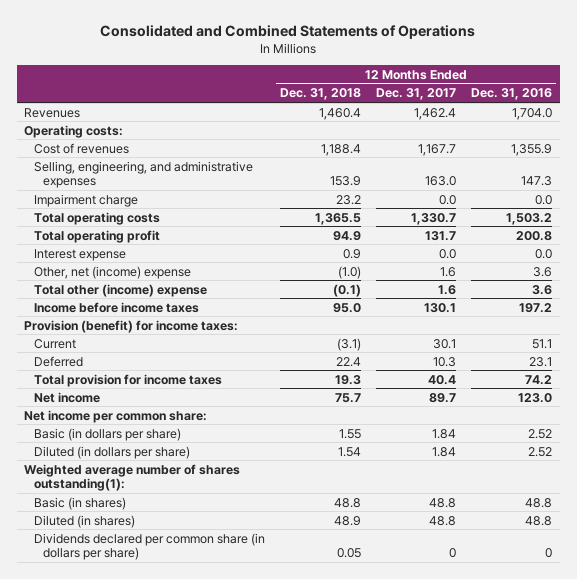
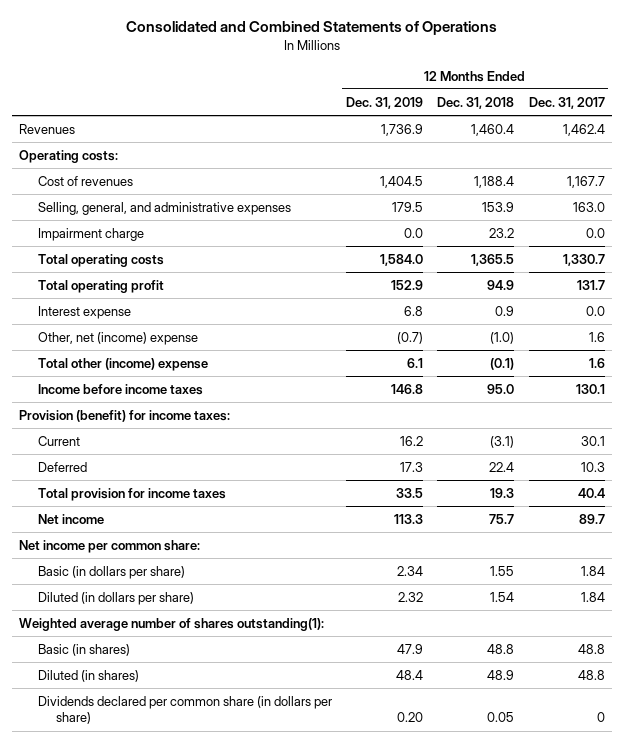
[471,88,553,101] Dec. 31, 2016 -> none
none -> [346,96,424,109] Dec. 31, 2019
[33,160,253,188] Selling, engineering, and administrative expenses -> [37,201,291,215] Selling, general, and administrative expenses

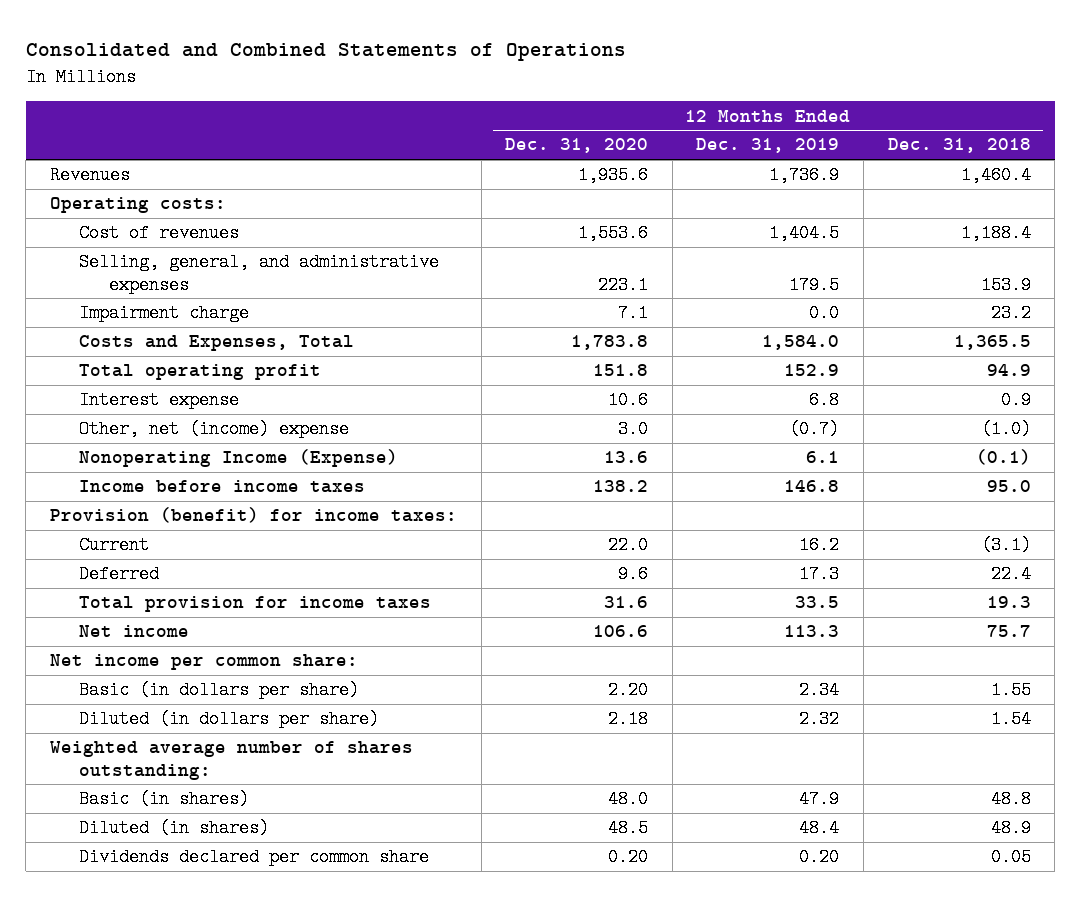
[528,96,605,109] Dec. 31, 2017 -> none
none -> [505,138,649,154] Dec. 31, 2020
[37,253,164,267] Total operating costs -> [79,335,355,352] Costs and Expenses, Total
[37,357,208,371] Total other (income) expense -> [79,449,399,468] Nonoperating Income (Expense)
[19,617,325,631] Weighted average number of shares outstanding(1): -> [49,741,413,780] Weighted average number of shares outstanding:
[37,695,332,725] Dividends declared per common share (in dollars per share) -> [79,848,430,867] Dividends declared per common share

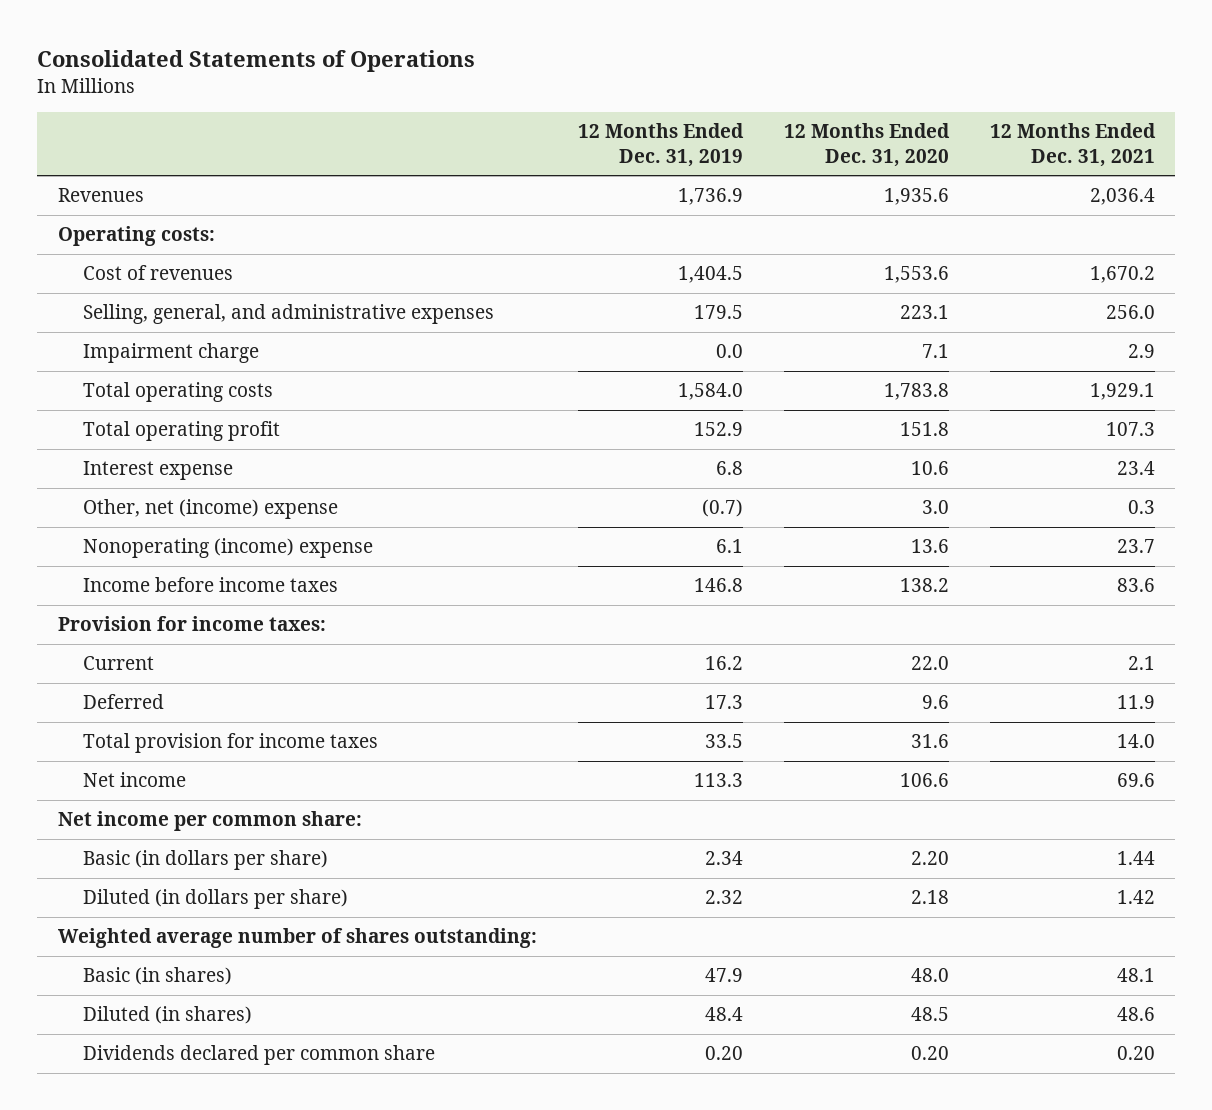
[25,42,626,61] Consolidated and Combined Statements of Operations -> [37,50,476,73] Consolidated Statements of Operations
[887,138,1031,154] Dec. 31, 2018 -> none
none -> [989,123,1156,167] 12 Months Ended Dec. 31, 2021
[79,335,355,352] Costs and Expenses, Total -> [83,382,274,403] Total operating costs
[79,449,399,468] Nonoperating Income (Expense) -> [83,538,374,559] Nonoperating (income) expense
[49,507,457,524] Provision (benefit) for income taxes: -> [57,616,326,632] Provision for income taxes:

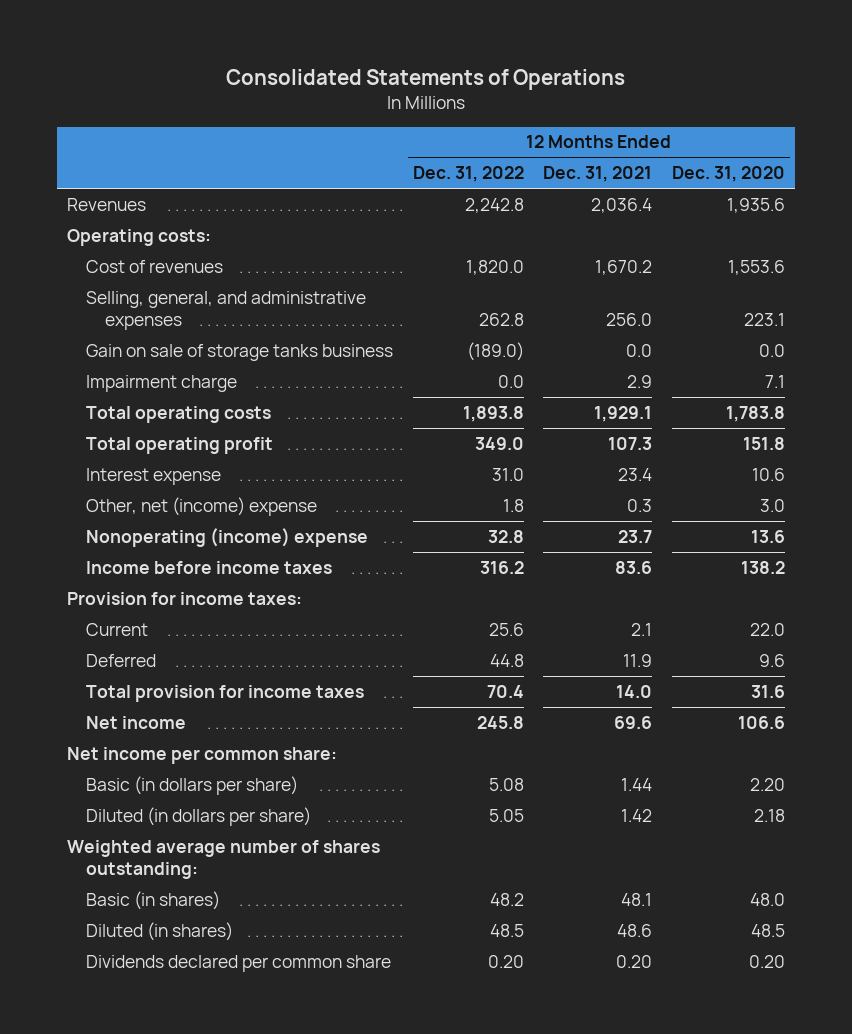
[577,123,744,167] 12 Months Ended Dec. 31, 2019 -> none
none -> [412,166,524,183] Dec. 31, 2022
none -> [86,343,394,361] Gain on sale of storage tanks business

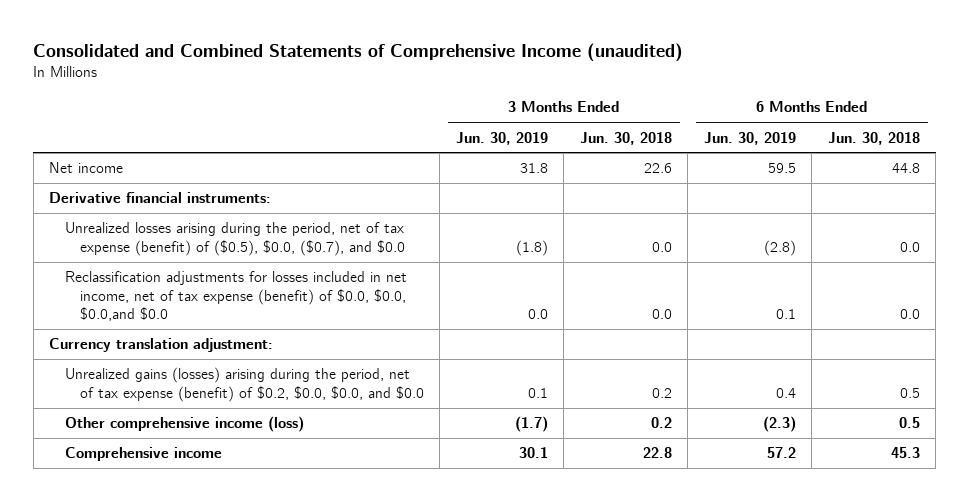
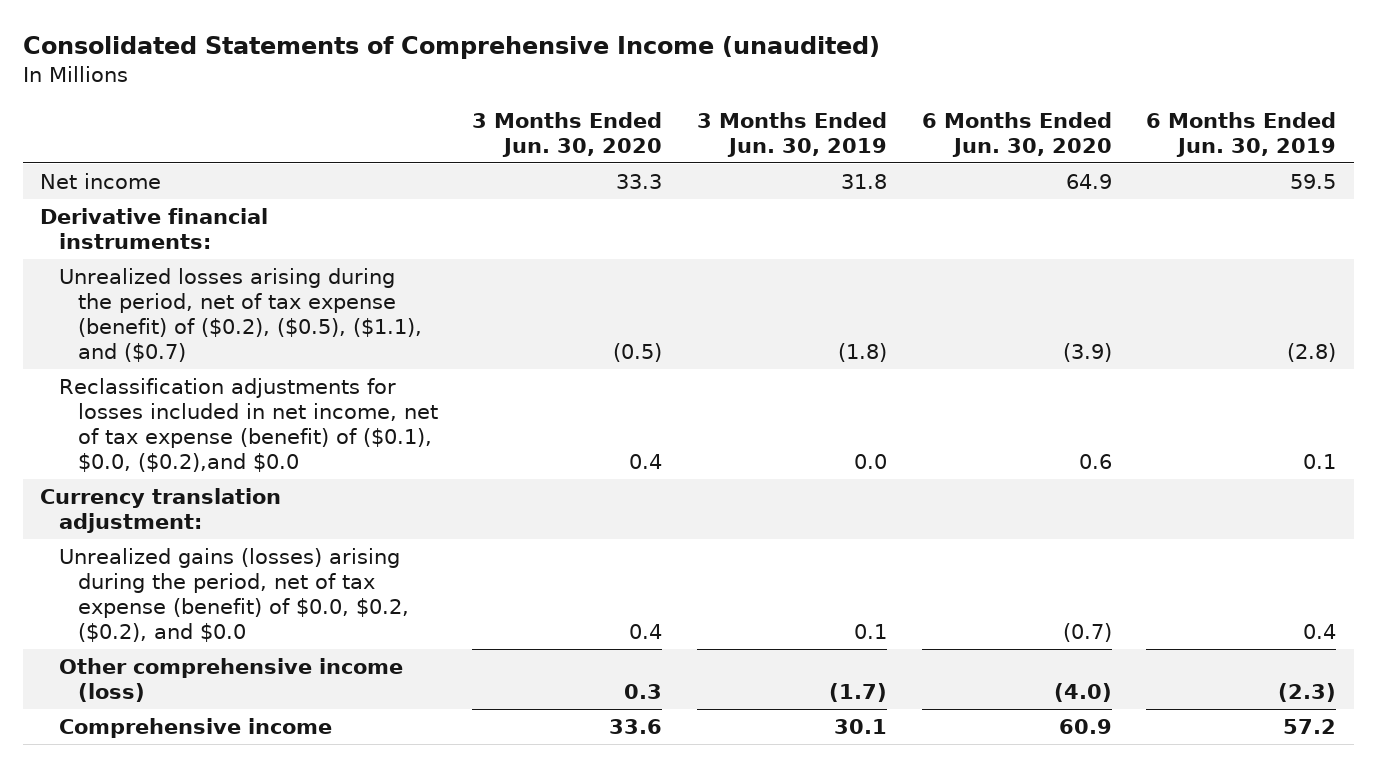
[33,42,684,62] Consolidated and Combined Statements of Comprehensive Income (unaudited) -> [22,36,880,60] Consolidated Statements of Comprehensive Income (unaudited)
[579,131,672,145] Jun. 30, 2018 -> none
[827,131,920,145] Jun. 30, 2018 -> none
none -> [472,111,663,157] 3 Months Ended Jun. 30, 2020
none -> [921,111,1112,157] 6 Months Ended Jun. 30, 2020
[64,222,405,256] Unrealized losses arising during the period, net of tax expense (benefit) of ($0.5), $0.0, ($0.7), and $0.0 -> [58,268,422,362] Unrealized losses arising during the period, net of tax expense (benefit) of ($0.2), ($0.5), ($1.1), and ($0.7)
[64,271,407,322] Reclassification adjustments for losses included in net income, net of tax expense (benefit) of $0.0, $0.0, $0.0,and $0.0 -> [58,378,438,472] Reclassification adjustments for losses included in net income, net of tax expense (benefit) of ($0.1), $0.0, ($0.2),and $0.0
[64,367,424,402] Unrealized gains (losses) arising during the period, net of tax expense (benefit) of $0.2, $0.0, $0.0, and $0.0 -> [58,548,409,642] Unrealized gains (losses) arising during the period, net of tax expense (benefit) of $0.0, $0.2, ($0.2), and $0.0

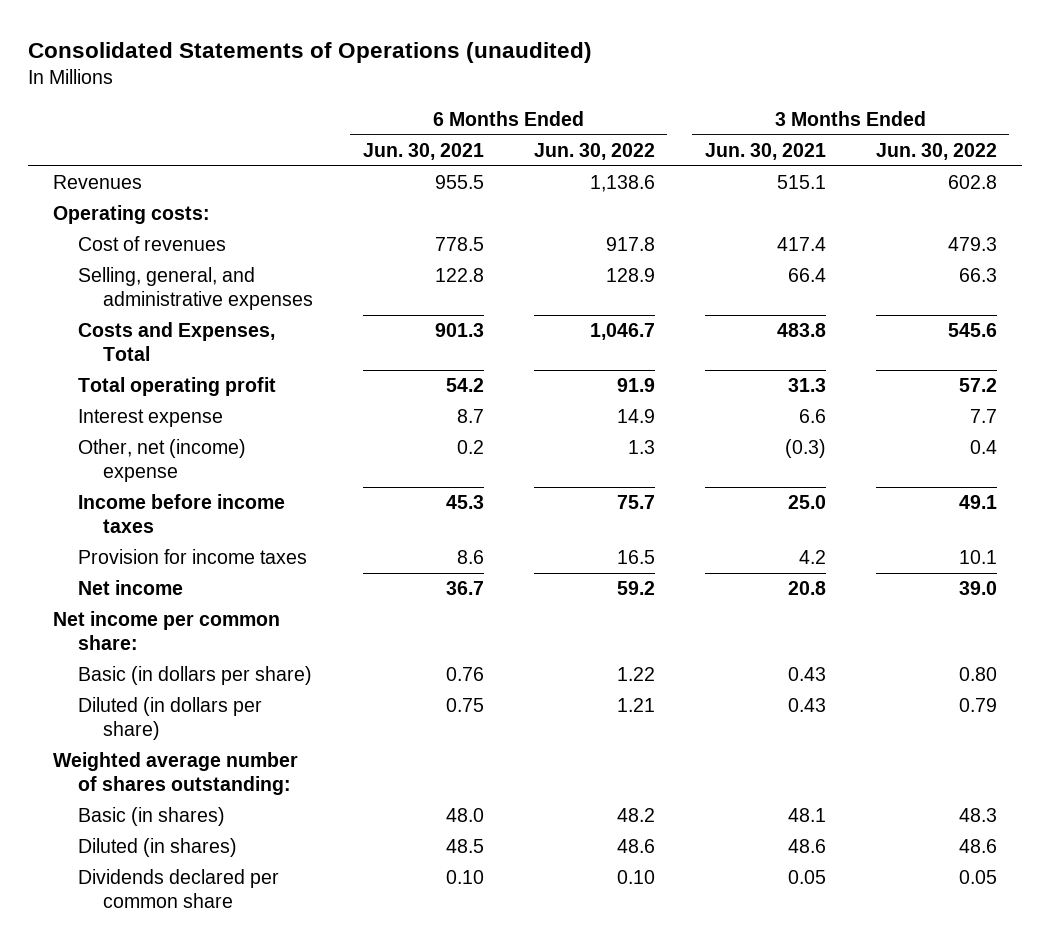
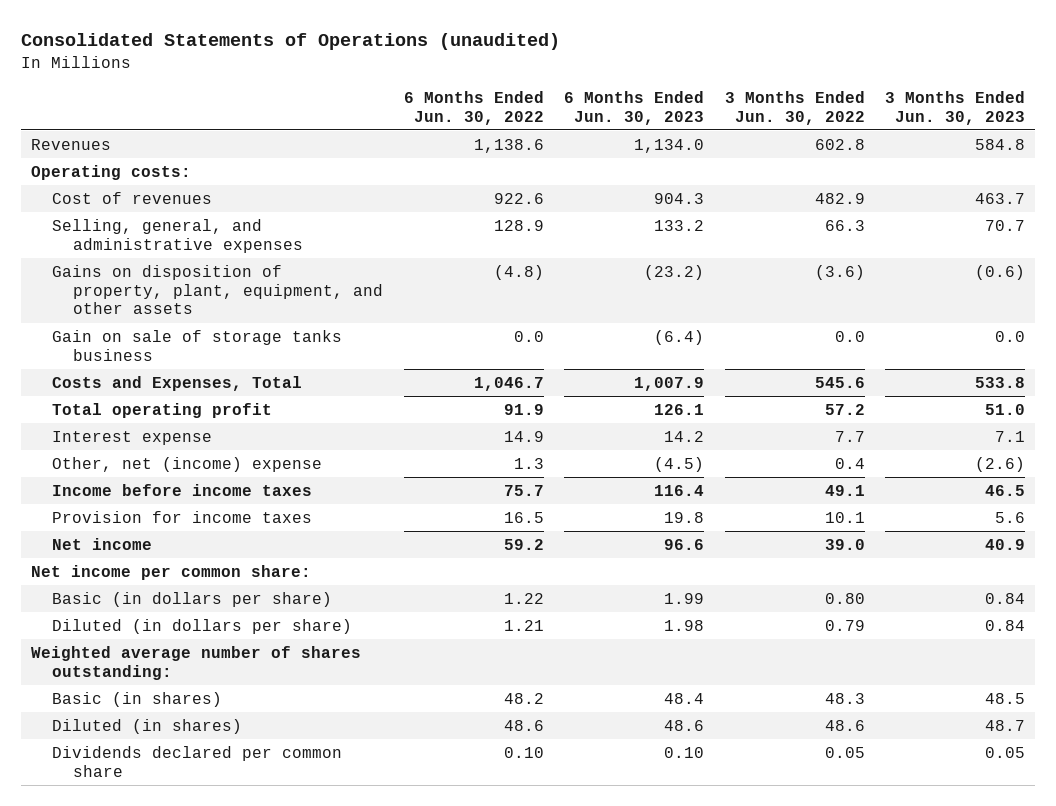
[362,142,484,160] Jun. 30, 2021 -> none
[704,142,826,160] Jun. 30, 2021 -> none
none -> [564,90,705,125] 6 Months Ended Jun. 30, 2023
none -> [884,90,1025,125] 3 Months Ended Jun. 30, 2023
[605,237,655,252] 917.8 -> [493,192,544,204] 922.6
[947,237,997,252] 479.3 -> [814,192,865,204] 482.9
none -> [52,264,384,315] Gains on disposition of property, plant, equipment, and other assets
none -> [52,329,343,361] Gain on sale of storage tanks business

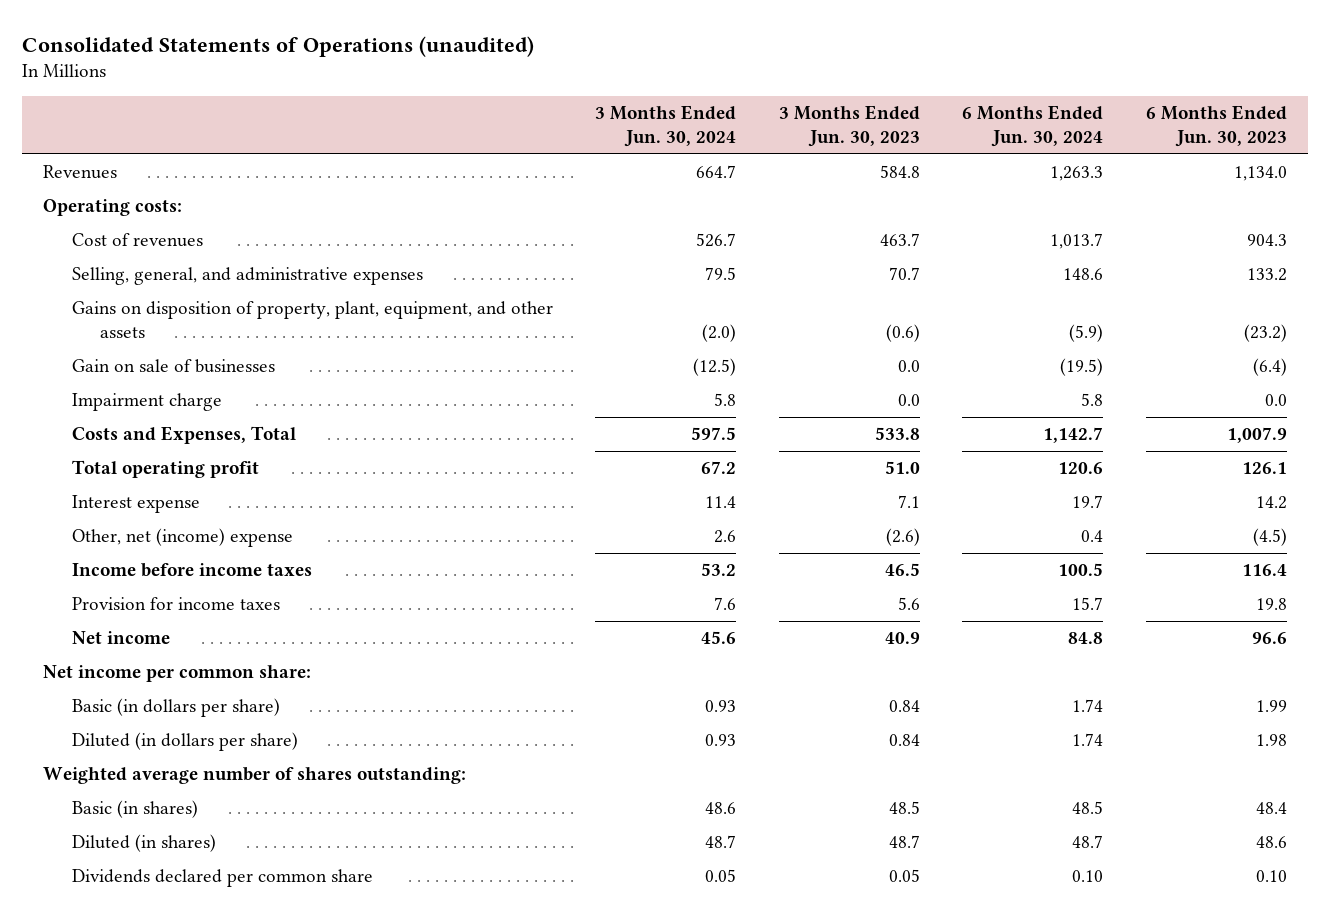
[403,90,544,125] 6 Months Ended Jun. 30, 2022 -> none
[724,90,865,125] 3 Months Ended Jun. 30, 2022 -> none
none -> [595,105,737,148] 3 Months Ended Jun. 30, 2024
none -> [962,105,1104,148] 6 Months Ended Jun. 30, 2024
[52,329,343,361] Gain on sale of storage tanks business -> [71,359,275,374] Gain on sale of businesses
none -> [71,393,222,412] Impairment charge

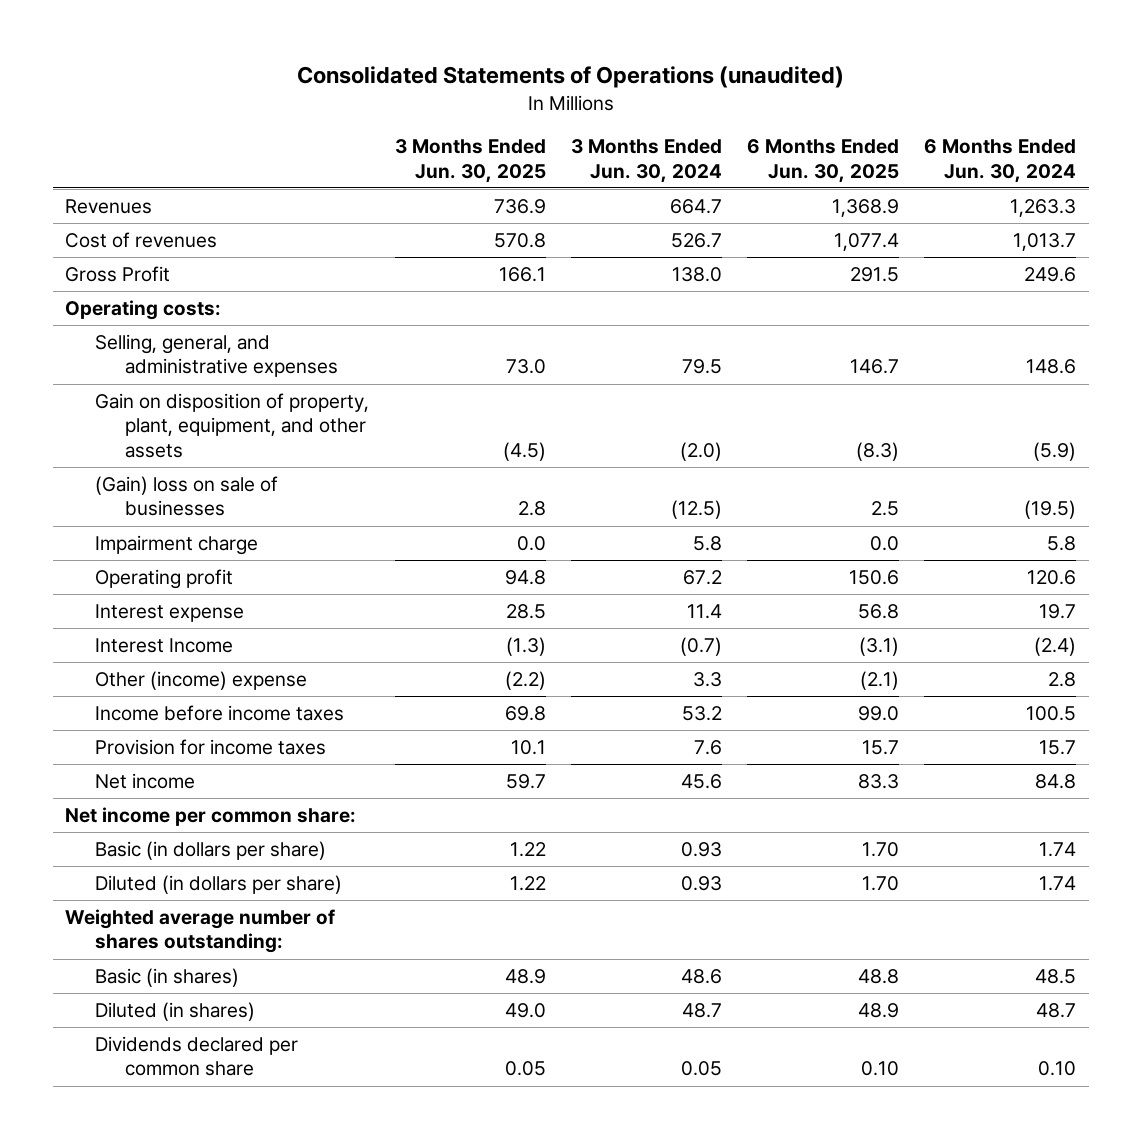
[778,105,920,148] 3 Months Ended Jun. 30, 2023 -> none
[1145,105,1287,148] 6 Months Ended Jun. 30, 2023 -> none
none -> [394,139,546,183] 3 Months Ended Jun. 30, 2025
none -> [746,139,899,183] 6 Months Ended Jun. 30, 2025
none -> [65,266,171,283] Gross Profit
[43,199,183,217] Operating costs: -> [65,300,222,321] Operating costs:
[71,301,553,338] Gains on disposition of property, plant, equipment, and other assets -> [95,393,370,458] Gain on disposition of property, plant, equipment, and other assets
[71,359,275,374] Gain on sale of businesses -> [95,476,279,517] (Gain) loss on sale of businesses
[71,426,296,445] Costs and Expenses, Total -> none
[71,460,259,479] Total operating profit -> [95,569,234,590] Operating profit
none -> [95,638,234,654] Interest Income
[71,528,293,548] Other, net (income) expense -> [95,671,308,691] Other (income) expense
[714,530,737,544] 2.6 -> [692,672,722,688] 3.3
[1081,530,1104,543] 0.4 -> [1048,672,1077,688] 2.8

